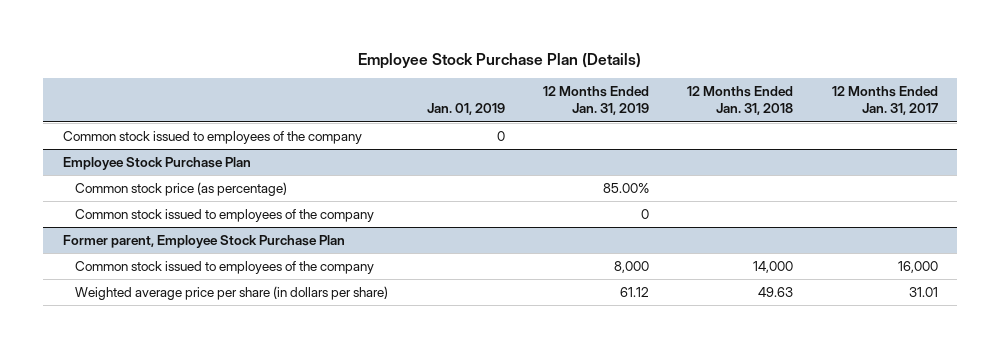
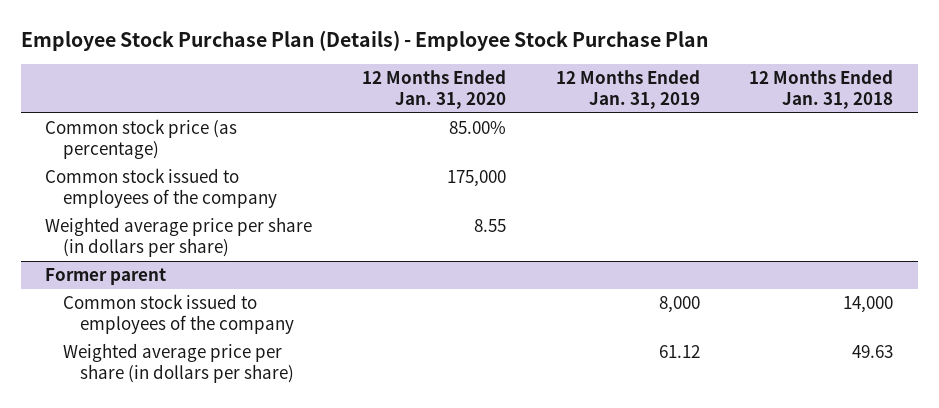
[358,52,642,69] Employee Stock Purchase Plan (Details) -> [20,29,709,51] Employee Stock Purchase Plan (Details) - Employee Stock Purchase Plan
[426,103,505,116] Jan. 01, 2019 -> none
[831,86,938,116] 12 Months Ended Jan. 31, 2017 -> none
none -> [362,70,507,109] 12 Months Ended Jan. 31, 2020
none -> [45,119,238,159] Common stock price (as percentage)
[62,157,251,171] Employee Stock Purchase Plan -> none
[75,182,288,197] Common stock price (as percentage) -> none
[75,209,375,223] Common stock issued to employees of the company -> none
none -> [45,217,313,257] Weighted average price per share (in dollars per share)
[62,235,345,249] Former parent, Employee Stock Purchase Plan -> [45,268,167,286] Former parent

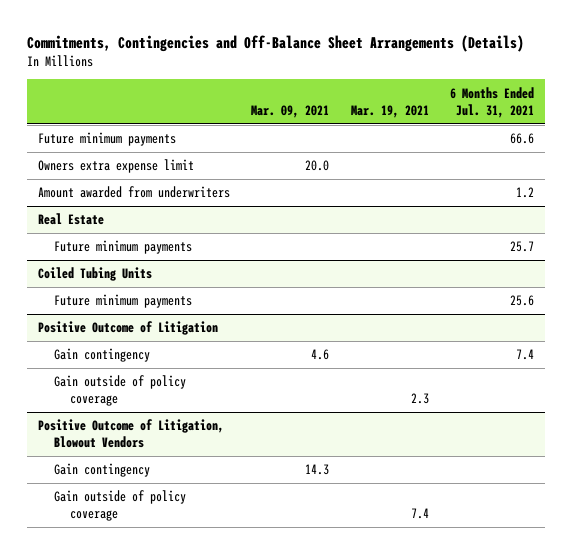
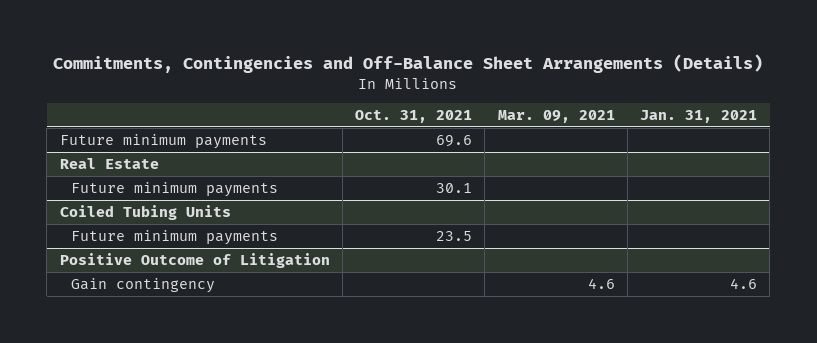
[350,104,429,118] Mar. 19, 2021 -> none
[450,86,535,118] 6 Months Ended Jul. 31, 2021 -> none
none -> [355,110,473,124] Oct. 31, 2021
none -> [640,110,758,124] Jan. 31, 2021
[37,159,194,174] Owners extra expense limit -> none
[37,186,230,199] Amount awarded from underwriters -> none
[53,375,186,407] Gain outside of policy coverage -> none
[37,419,224,449] Positive Outcome of Litigation, Blowout Vendors -> none
[53,463,150,478] Gain contingency -> none
[53,490,186,522] Gain outside of policy coverage -> none

